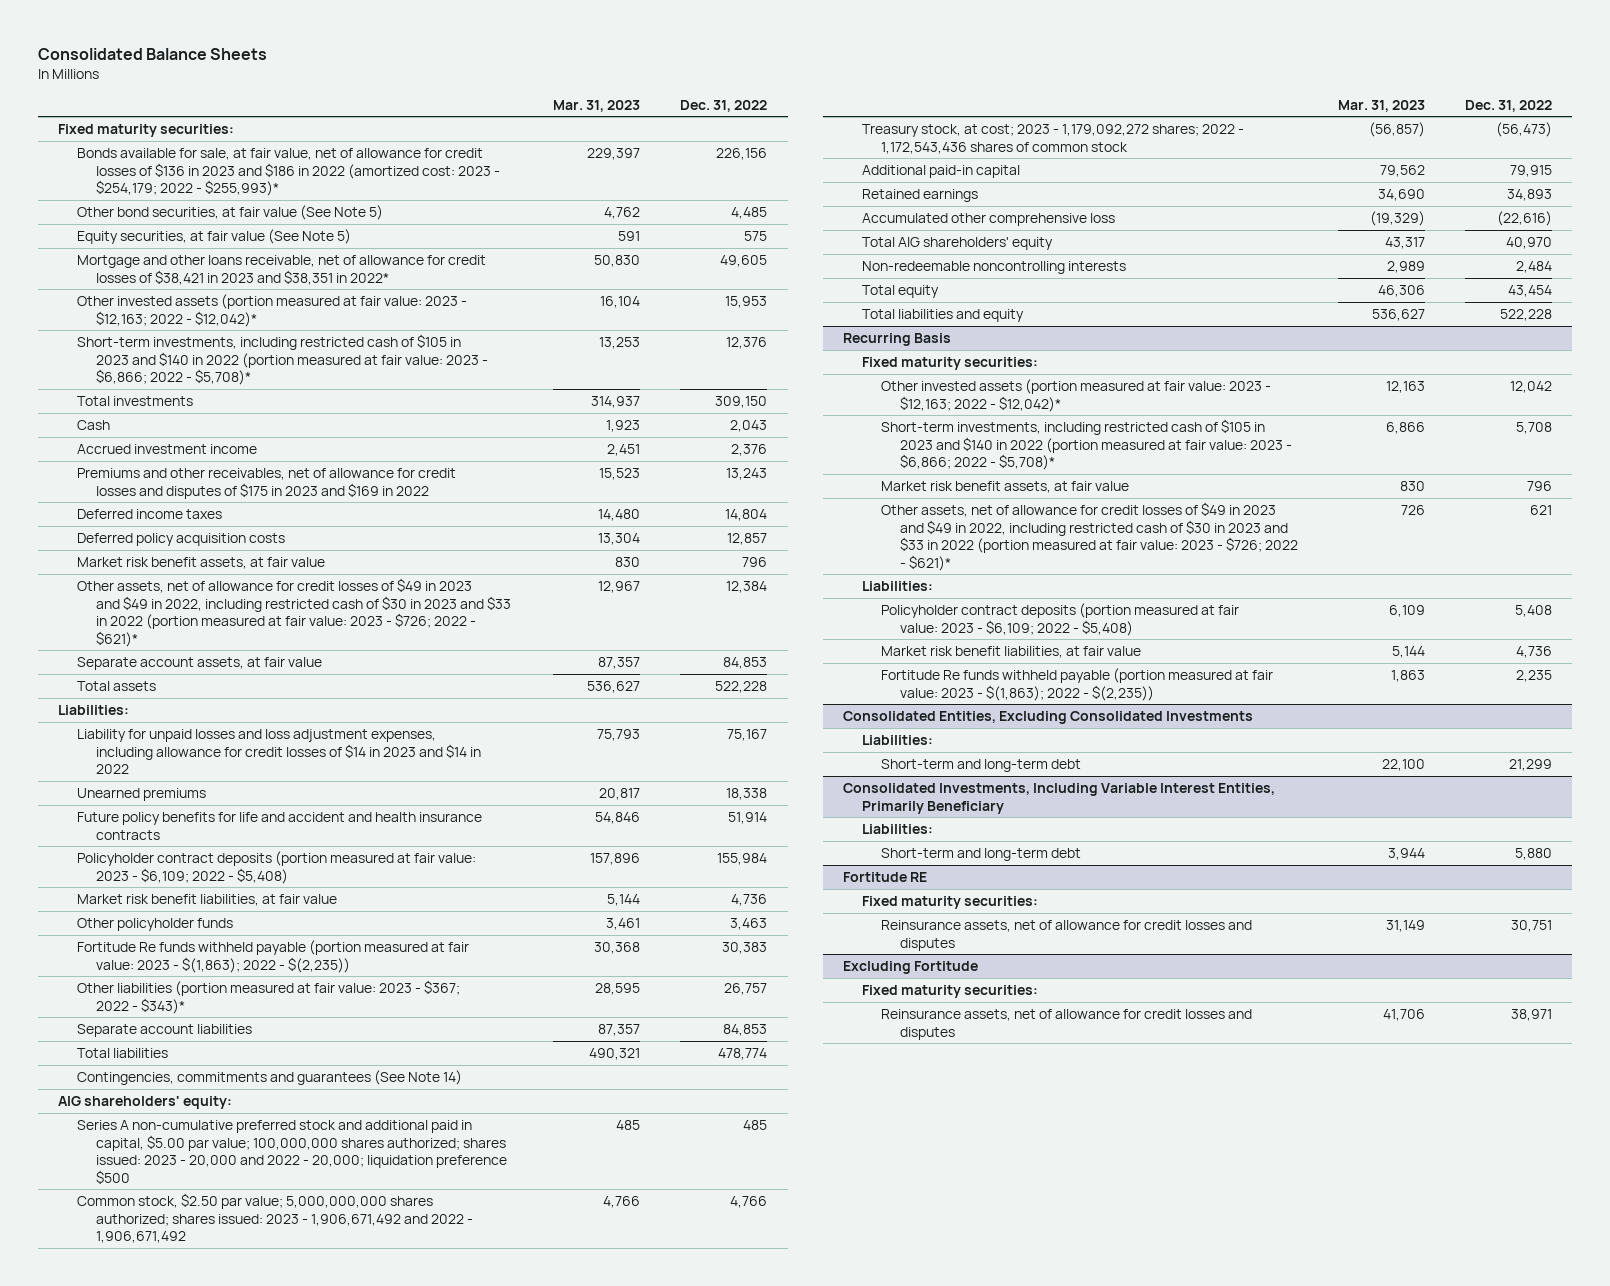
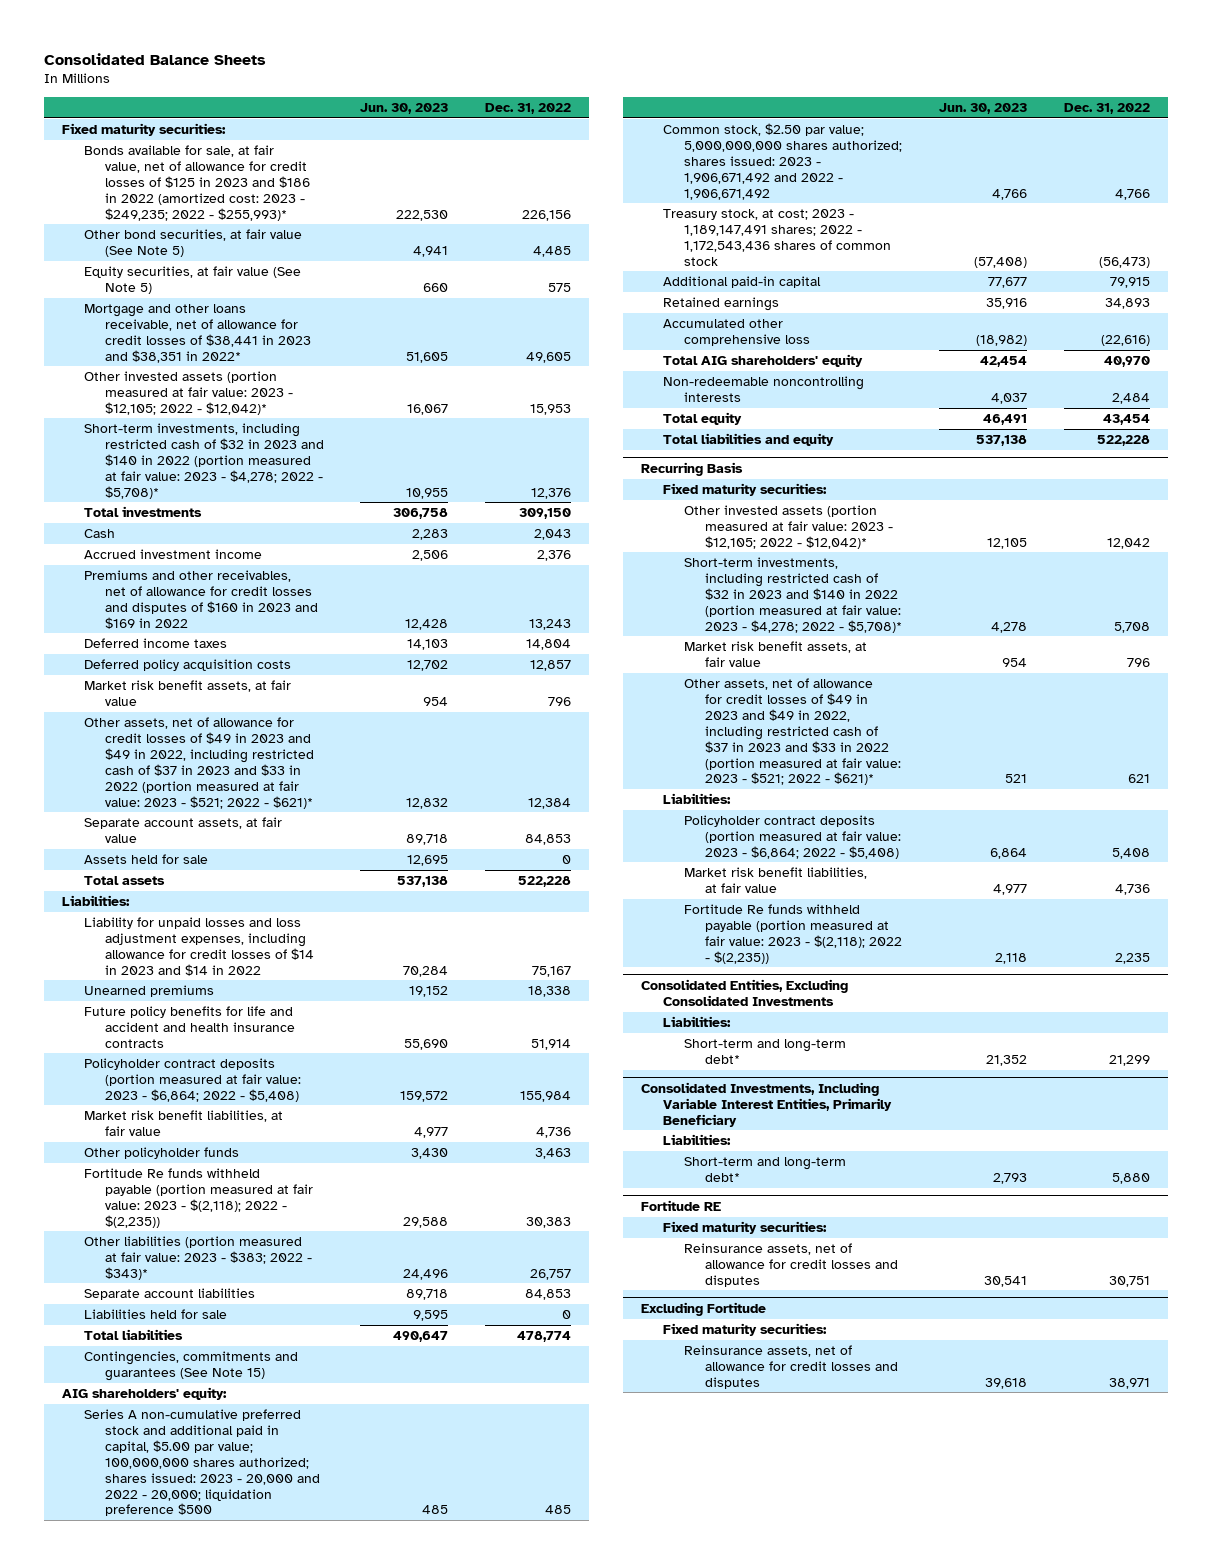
[553,99,641,112] Mar. 31, 2023 -> none
none -> [360,103,449,115] Jun. 30, 2023
[76,147,500,197] Bonds available for sale, at fair value, net of allowance for credit losses of $136 in 2023 and $186 in 2022 (amortized cost: 2023 - $254,179; 2022 - $255,993)* -> [83,144,310,221] Bonds available for sale, at fair value, net of allowance for credit losses of $125 in 2023 and $186 in 2022 (amortized cost: 2023 - $249,235; 2022 - $255,993)*
[76,254,486,285] Mortgage and other loans receivable, net of allowance for credit losses of $38,421 in 2023 and $38,351 in 2022* -> [83,303,311,363] Mortgage and other loans receivable, net of allowance for credit losses of $38,441 in 2023 and $38,351 in 2022*
[76,293,467,327] Other invested assets (portion measured at fair value: 2023 - $12,163; 2022 - $12,042)* -> [83,370,293,415] Other invested assets (portion measured at fair value: 2023 - $12,105; 2022 - $12,042)*
[76,333,488,386] Short-term investments, including restricted cash of $105 in 2023 and $140 in 2022 (portion measured at fair value: 2023 - $6,866; 2022 - $5,708)* -> [83,422,324,499] Short-term investments, including restricted cash of $32 in 2023 and $140 in 2022 (portion measured at fair value: 2023 - $4,278; 2022 - $5,708)*
[76,467,456,499] Premiums and other receivables, net of allowance for credit losses and disputes of $175 in 2023 and $169 in 2022 -> [83,569,318,629] Premiums and other receivables, net of allowance for credit losses and disputes of $160 in 2023 and $169 in 2022
[76,577,511,647] Other assets, net of allowance for credit losses of $49 in 2023 and $49 in 2022, including restricted cash of $30 in 2023 and $33 in 2022 (portion measured at fair value: 2023 - $726; 2022 - $621)* -> [83,716,314,809] Other assets, net of allowance for credit losses of $49 in 2023 and $49 in 2022, including restricted cash of $37 in 2023 and $33 in 2022 (portion measured at fair value: 2023 - $521; 2022 - $621)*
none -> [83,853,208,864] Assets held for sale
[76,850,476,884] Policyholder contract deposits (portion measured at fair value: 2023 - $6,109; 2022 - $5,408) -> [83,1057,301,1102] Policyholder contract deposits (portion measured at fair value: 2023 - $6,864; 2022 - $5,408)
[76,939,469,973] Fortitude Re funds withheld payable (portion measured at fair value: 2023 - $(1,863); 2022 - $(2,235)) -> [83,1167,313,1228] Fortitude Re funds withheld payable (portion measured at fair value: 2023 - $(2,118); 2022 - $(2,235))
[76,979,460,1014] Other liabilities (portion measured at fair value: 2023 - $367; 2022 - $343)* -> [83,1235,312,1280] Other liabilities (portion measured at fair value: 2023 - $383; 2022 - $343)*
none -> [83,1308,227,1319] Liabilities held for sale
[76,1069,462,1085] Contingencies, commitments and guarantees (See Note 14) -> [83,1350,298,1381] Contingencies, commitments and guarantees (See Note 15)
[861,123,1244,154] Treasury stock, at cost; 2023 - 1,179,092,272 shares; 2022 - 1,172,543,436 shares of common stock -> [662,208,892,266] Treasury stock, at cost; 2023 - 1,189,147,491 shares; 2022 - 1,172,543,436 shares of common stock
[880,378,1271,412] Other invested assets (portion measured at fair value: 2023 - $12,163; 2022 - $12,042)* -> [684,504,894,549] Other invested assets (portion measured at fair value: 2023 - $12,105; 2022 - $12,042)*
[880,418,1292,471] Short-term investments, including restricted cash of $105 in 2023 and $140 in 2022 (portion measured at fair value: 2023 - $6,866; 2022 - $5,708)* -> [684,556,903,633] Short-term investments, including restricted cash of $32 in 2023 and $140 in 2022 (portion measured at fair value: 2023 - $4,278; 2022 - $5,708)*
[880,501,1298,571] Other assets, net of allowance for credit losses of $49 in 2023 and $49 in 2022, including restricted cash of $30 in 2023 and $33 in 2022 (portion measured at fair value: 2023 - $726; 2022 - $621)* -> [684,677,902,786] Other assets, net of allowance for credit losses of $49 in 2023 and $49 in 2022, including restricted cash of $37 in 2023 and $33 in 2022 (portion measured at fair value: 2023 - $521; 2022 - $621)*
[880,602,1239,636] Policyholder contract deposits (portion measured at fair value: 2023 - $6,109; 2022 - $5,408) -> [684,814,902,859] Policyholder contract deposits (portion measured at fair value: 2023 - $6,864; 2022 - $5,408)
[880,667,1273,701] Fortitude Re funds withheld payable (portion measured at fair value: 2023 - $(1,863); 2022 - $(2,235)) -> [684,903,903,964] Fortitude Re funds withheld payable (portion measured at fair value: 2023 - $(2,118); 2022 - $(2,235))
[880,758,1081,772] Short-term and long-term debt -> [684,1038,847,1064] Short-term and long-term debt*
[880,847,1081,861] Short-term and long-term debt -> [684,1156,847,1182] Short-term and long-term debt*

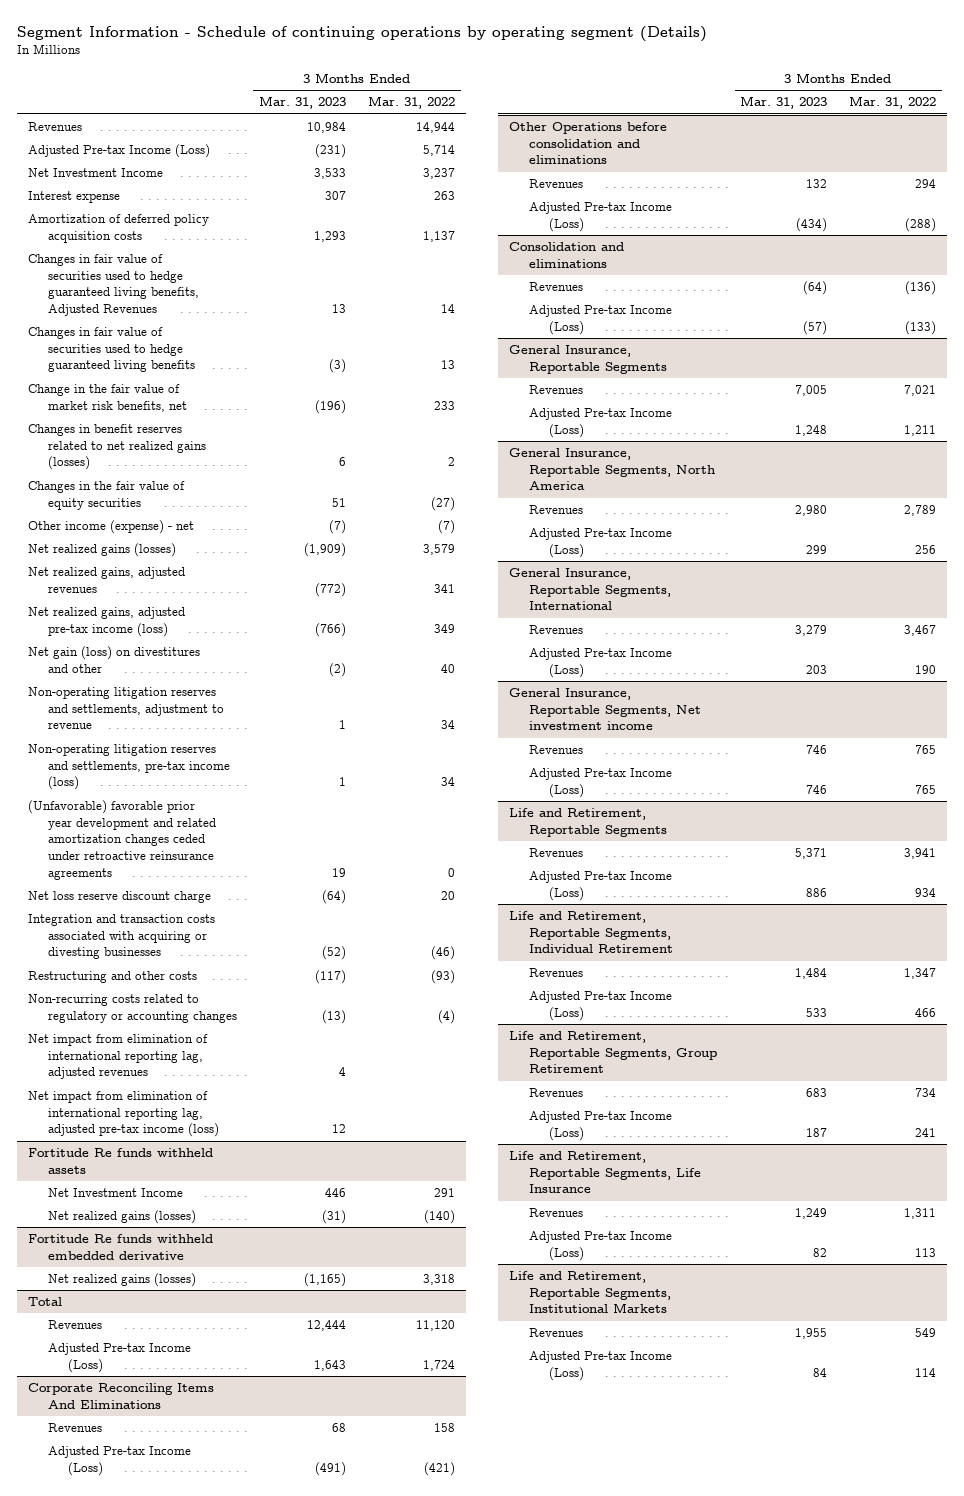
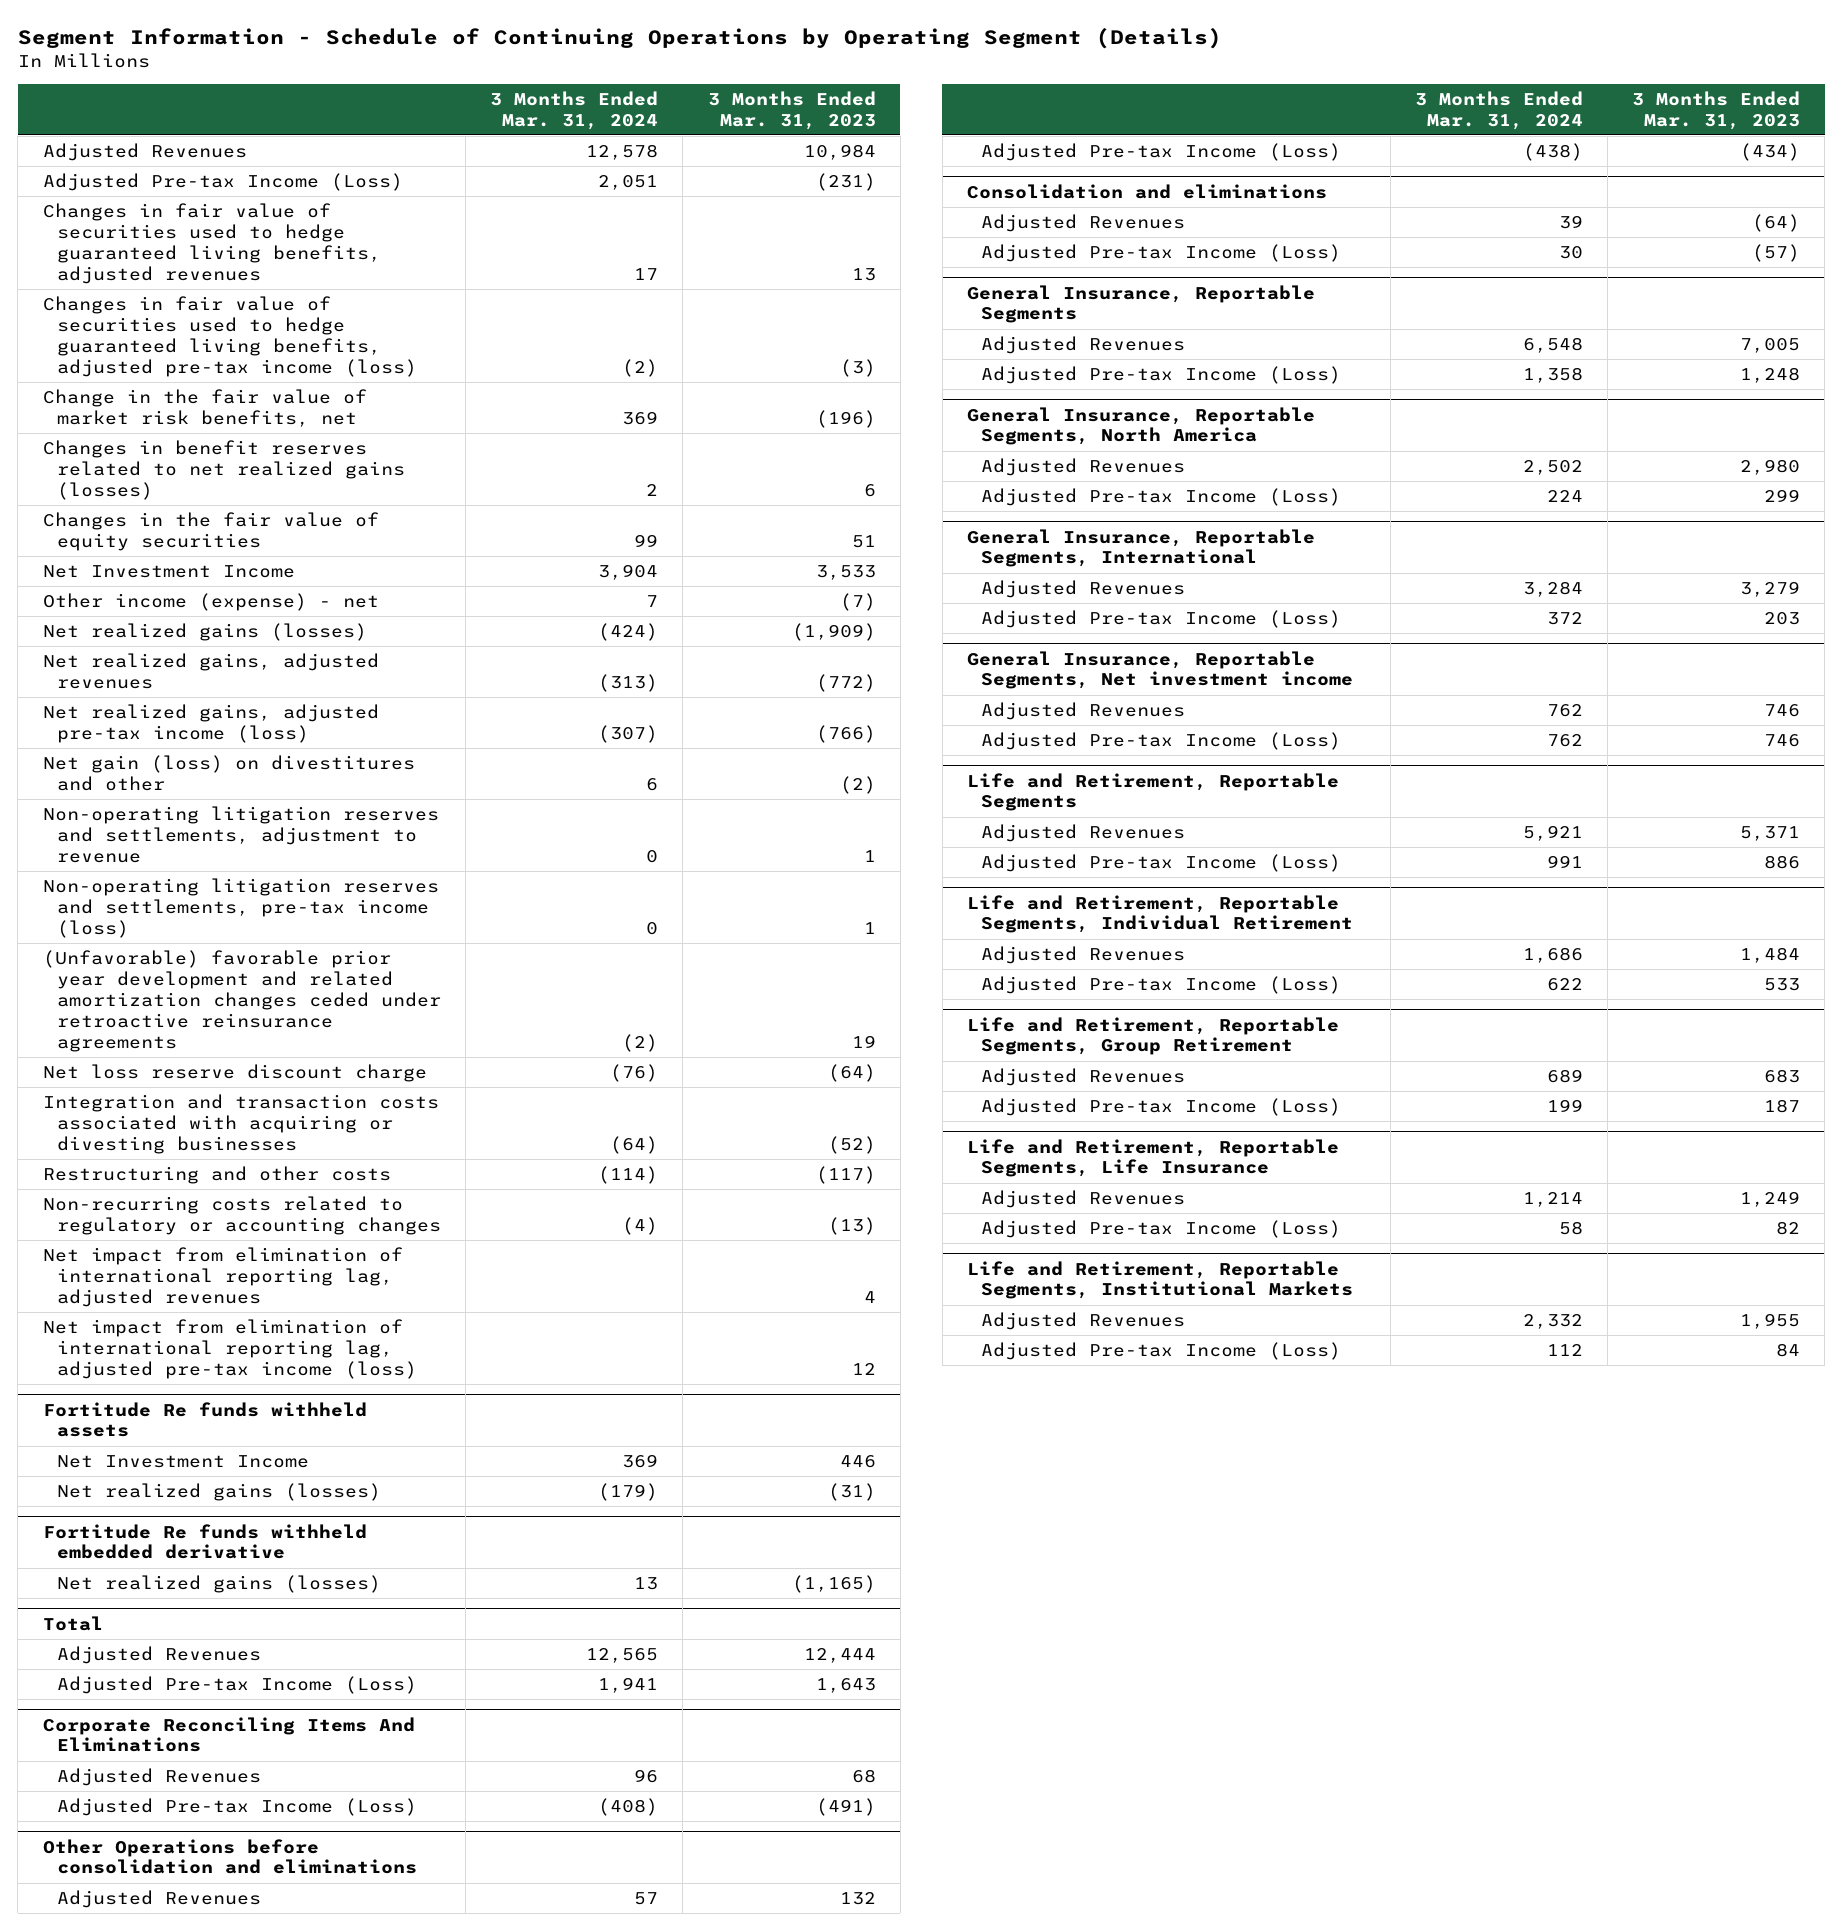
[16,25,707,42] Segment Information - Schedule of continuing operations by operating segment (Details) -> [17,28,1222,50] Segment Information - Schedule of Continuing Operations by Operating Segment (Details)
[368,96,456,110] Mar. 31, 2022 -> none
none -> [490,90,659,130] 3 Months Ended Mar. 31, 2024
[27,122,82,132] Revenues -> [42,143,247,162] Adjusted Revenues
[27,191,120,204] Interest expense -> none
[27,214,209,243] Amortization of deferred policy acquisition costs -> none
[27,254,199,317] Changes in fair value of securities used to hedge guaranteed living benefits, Adjusted Revenues -> [42,203,381,284] Changes in fair value of securities used to hedge guaranteed living benefits, adjusted revenues
[27,327,195,373] Changes in fair value of securities used to hedge guaranteed living benefits -> [42,296,417,377] Changes in fair value of securities used to hedge guaranteed living benefits, adjusted pre-tax income (loss)
[27,168,163,178] Net Investment Income -> [42,565,295,579] Net Investment Income
[47,1320,102,1330] Revenues -> [56,1646,261,1665] Adjusted Revenues
[47,1423,102,1433] Revenues -> [56,1768,261,1787] Adjusted Revenues
[529,179,584,189] Revenues -> [56,1890,261,1909] Adjusted Revenues
[529,282,584,292] Revenues -> [981,214,1186,233] Adjusted Revenues
[529,385,584,395] Revenues -> [981,336,1186,355] Adjusted Revenues
[529,505,584,515] Revenues -> [981,458,1186,477] Adjusted Revenues
[529,625,584,635] Revenues -> [981,580,1186,599] Adjusted Revenues
[529,745,584,755] Revenues -> [981,702,1186,721] Adjusted Revenues
[529,848,584,858] Revenues -> [981,824,1186,843] Adjusted Revenues
[529,968,584,978] Revenues -> [981,946,1186,965] Adjusted Revenues
[529,1088,584,1098] Revenues -> [981,1068,1186,1087] Adjusted Revenues
[529,1208,584,1218] Revenues -> [981,1190,1186,1209] Adjusted Revenues
[529,1328,584,1338] Revenues -> [981,1312,1186,1331] Adjusted Revenues

